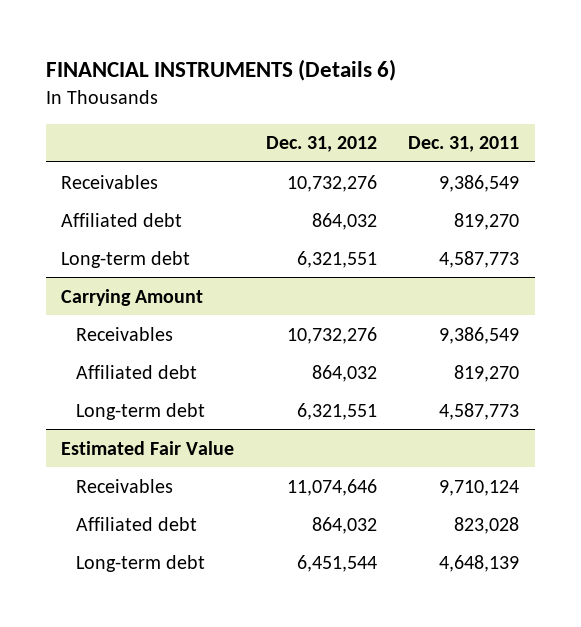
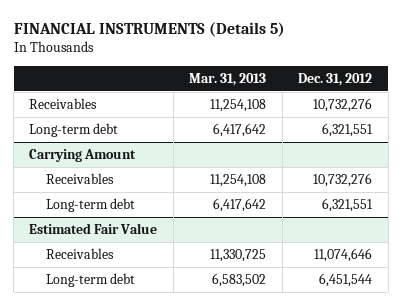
[45,58,396,81] FINANCIAL INSTRUMENTS (Details 6) -> [13,22,285,38] FINANCIAL INSTRUMENTS (Details 5)
[408,136,520,153] Dec. 31, 2011 -> none
none -> [189,72,267,86] Mar. 31, 2013
[61,212,183,227] Affiliated debt -> none
[76,364,198,379] Affiliated debt -> none
[76,516,198,531] Affiliated debt -> none

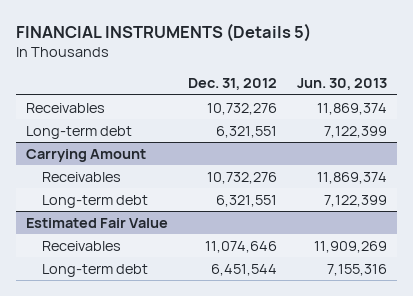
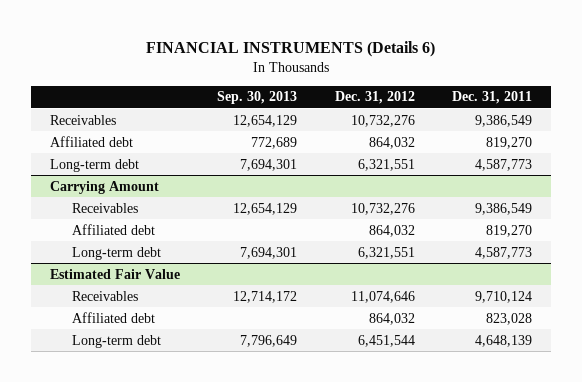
[16,23,312,43] FINANCIAL INSTRUMENTS (Details 5) -> [146,40,436,57] FINANCIAL INSTRUMENTS (Details 6)
[297,78,388,91] Jun. 30, 2013 -> none
none -> [217,91,298,105] Sep. 30, 2013
none -> [452,91,533,105] Dec. 31, 2011
none -> [49,135,133,147] Affiliated debt
none -> [71,223,155,235] Affiliated debt
none -> [71,311,155,323] Affiliated debt

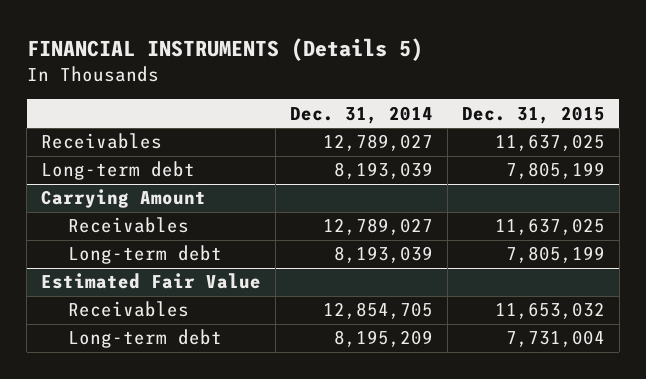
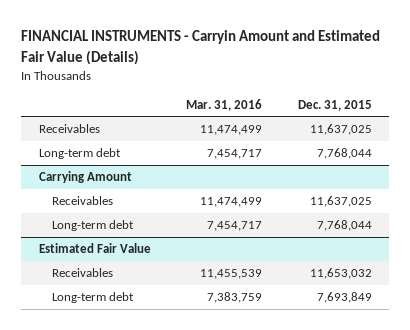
[26,37,423,61] FINANCIAL INSTRUMENTS (Details 5) -> [20,30,380,65] FINANCIAL INSTRUMENTS - Carryin Amount and Estimated Fair Value (Details)
[290,105,434,124] Dec. 31, 2014 -> none
none -> [186,98,263,111] Mar. 31, 2016
[505,162,605,180] 7,805,199 -> [316,148,372,160] 7,768,044
[505,246,605,264] 7,805,199 -> [316,220,372,232] 7,768,044
[505,330,605,348] 7,731,004 -> [316,292,372,304] 7,693,849

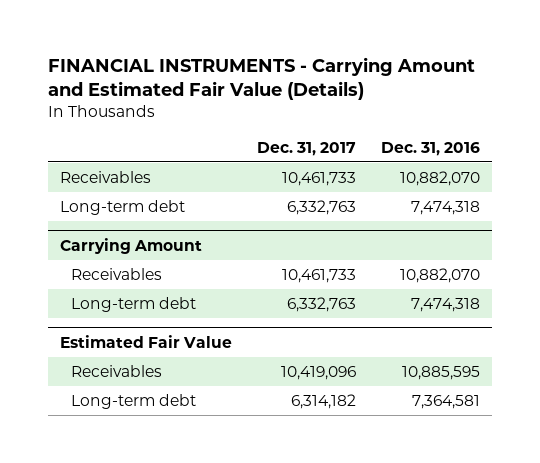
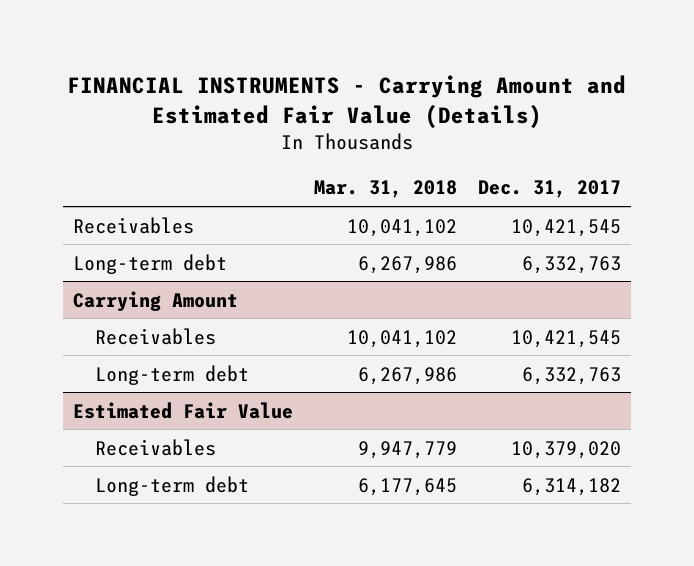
[380,141,480,156] Dec. 31, 2016 -> none
none -> [313,180,457,199] Mar. 31, 2018
[282,171,357,186] 10,461,733 -> [510,218,621,237] 10,421,545
[282,268,357,283] 10,461,733 -> [510,329,621,348] 10,421,545
[281,365,357,380] 10,419,096 -> [510,440,621,459] 10,379,020

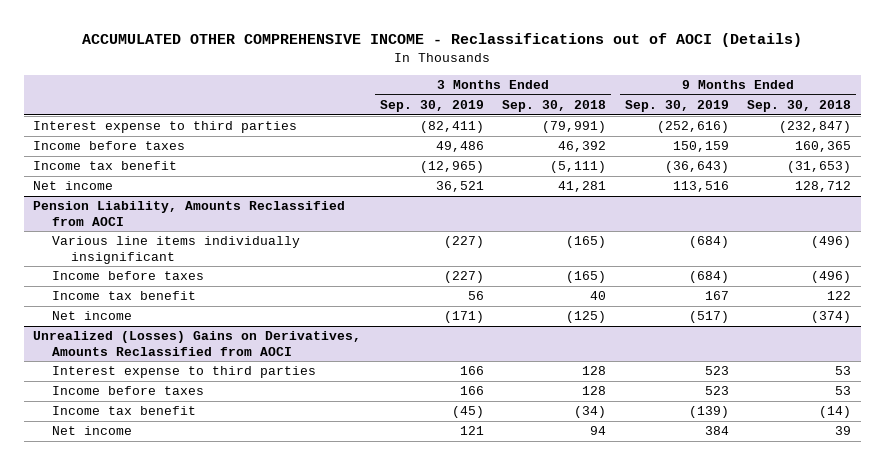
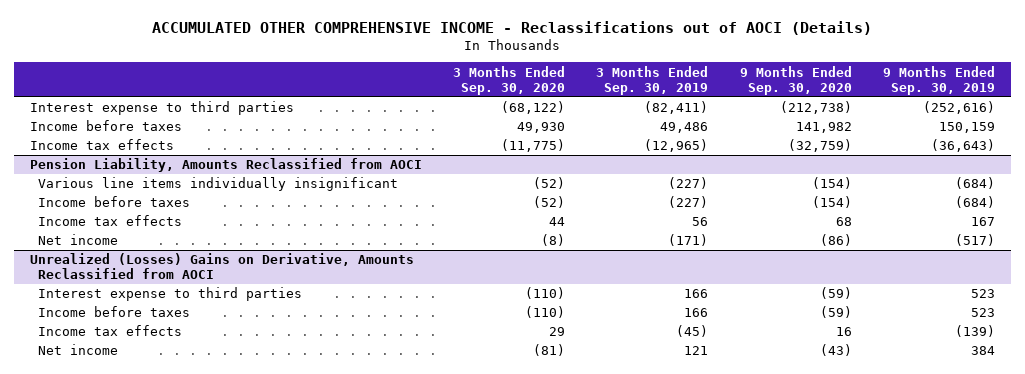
[502,99,607,112] Sep. 30, 2018 -> none
[747,99,852,112] Sep. 30, 2018 -> none
none -> [453,65,566,95] 3 Months Ended Sep. 30, 2020
none -> [739,65,852,95] 9 Months Ended Sep. 30, 2020
[33,181,114,191] Net income -> none
[33,161,178,171] Income tax benefit -> [29,139,174,151] Income tax effects
[51,291,196,301] Income tax benefit -> [38,215,183,227] Income tax effects
[33,331,362,356] Unrealized (Losses) Gains on Derivatives, Amounts Reclassified from AOCI -> [29,253,414,280] Unrealized (Losses) Gains on Derivative, Amounts Reclassified from AOCI
[51,406,196,416] Income tax benefit -> [38,325,183,337] Income tax effects

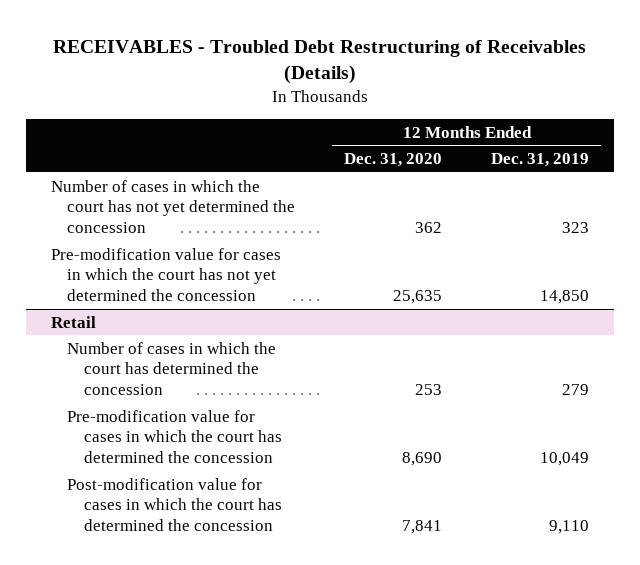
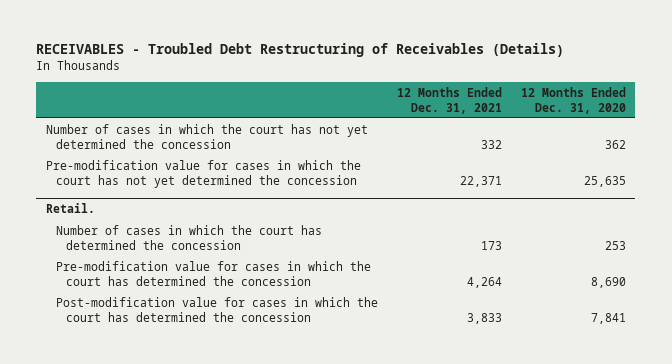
[491,153,590,168] Dec. 31, 2019 -> none
none -> [396,86,502,114] 12 Months Ended Dec. 31, 2021
[50,315,96,328] Retail -> [45,203,95,214] Retail.

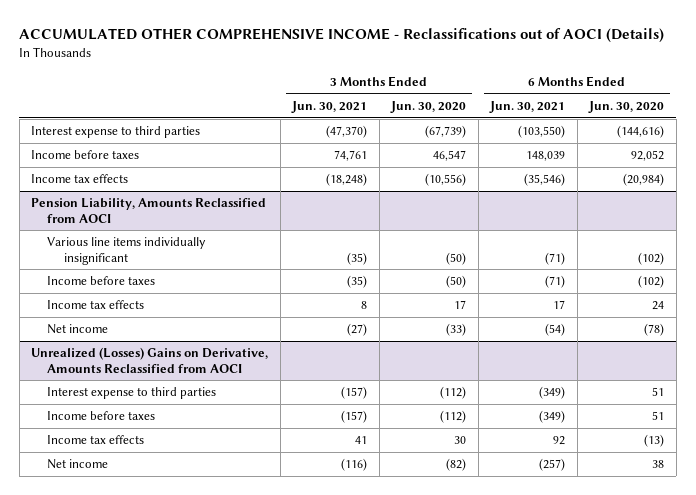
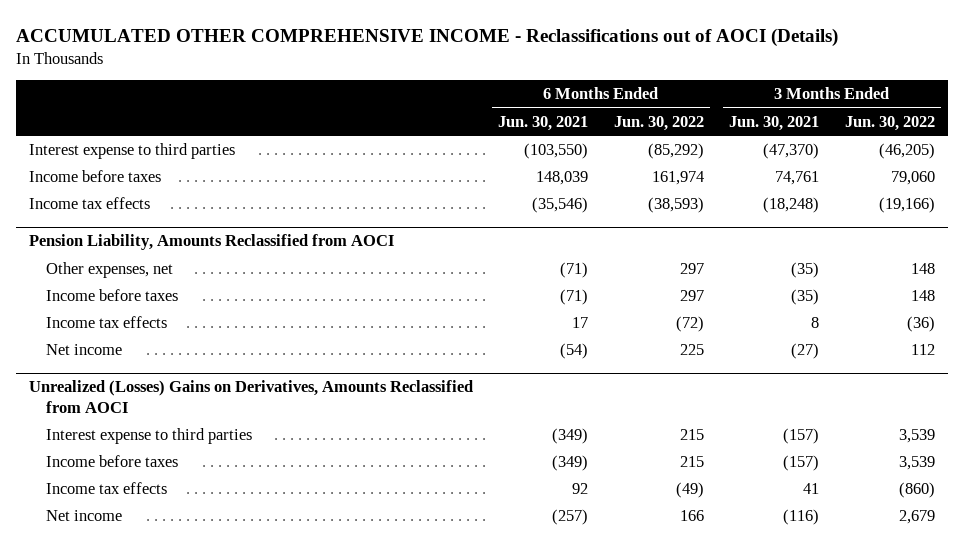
[390,101,467,114] Jun. 30, 2020 -> none
[588,101,665,114] Jun. 30, 2020 -> none
none -> [613,115,704,131] Jun. 30, 2022
none -> [844,115,935,131] Jun. 30, 2022
[47,237,207,265] Various line items individually insignificant -> [45,262,173,279] Other expenses, net
[31,347,269,373] Unrealized (Losses) Gains on Derivative, Amounts Reclassified from AOCI -> [28,380,473,413] Unrealized (Losses) Gains on Derivatives, Amounts Reclassified from AOCI

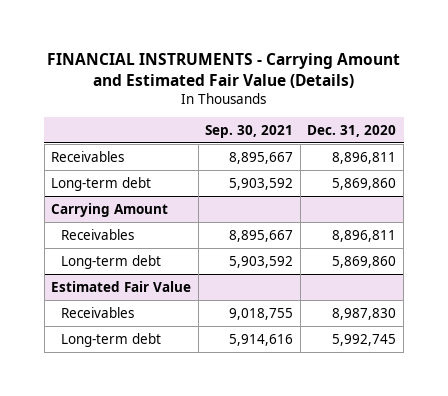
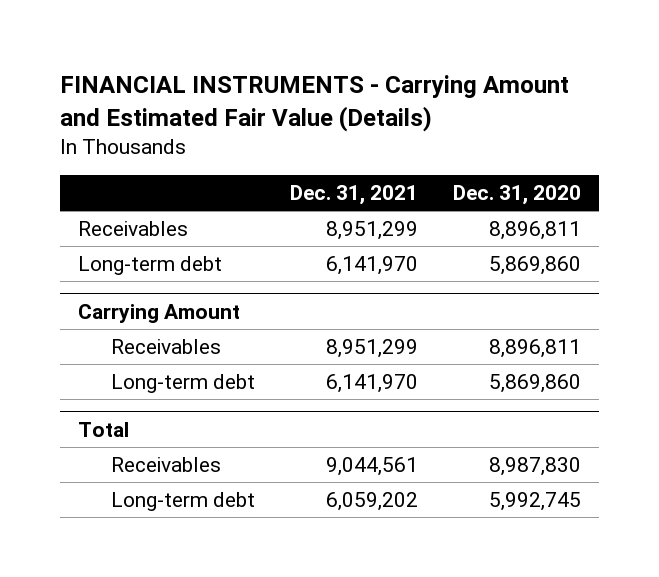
[205,124,294,138] Sep. 30, 2021 -> none
none -> [290,185,419,206] Dec. 31, 2021
[51,280,192,292] Estimated Fair Value -> [77,421,129,437] Total

